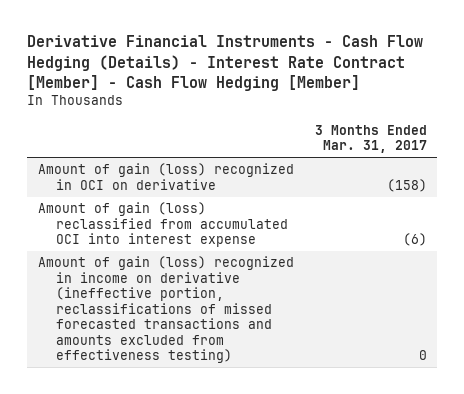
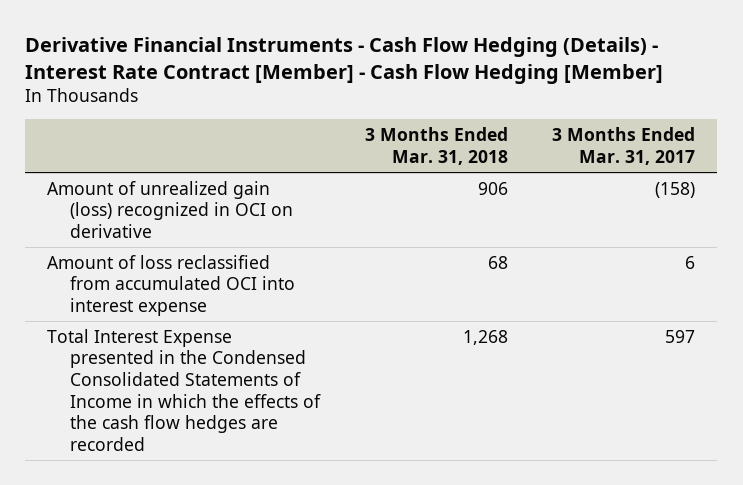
none -> [364,127,508,165] 3 Months Ended Mar. 31, 2018
[37,256,294,364] Amount of gain (loss) recognized in income on derivative (ineffective portion, reclassifications of missed forecasted transactions and amounts excluded from effectiveness testing) -> none
[37,163,294,190] Amount of gain (loss) recognized in OCI on derivative -> [47,180,294,239] Amount of unrealized gain (loss) recognized in OCI on derivative
[37,202,288,248] Amount of gain (loss) reclassified from accumulated OCI into interest expense -> [47,254,296,317] Amount of loss reclassified from accumulated OCI into interest expense
[402,233,427,247] (6) -> [685,255,696,269] 6
none -> [47,328,322,452] Total Interest Expense presented in the Condensed Consolidated Statements of Income in which the effects of the cash flow hedges are recorded

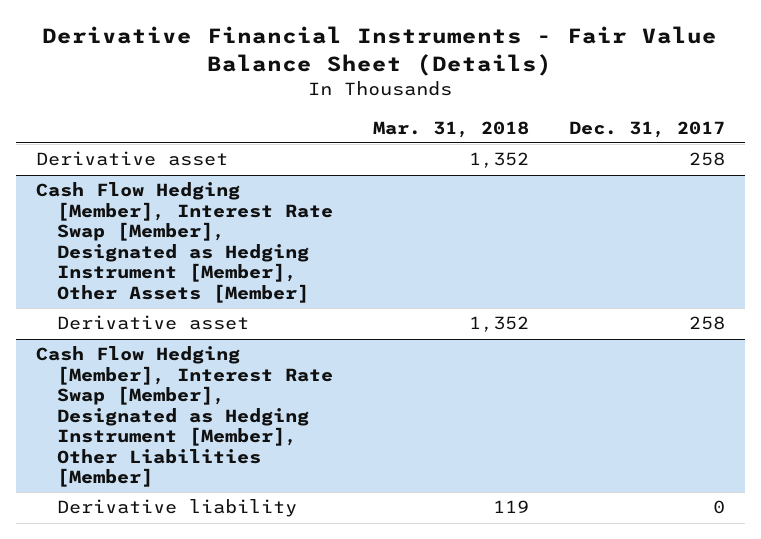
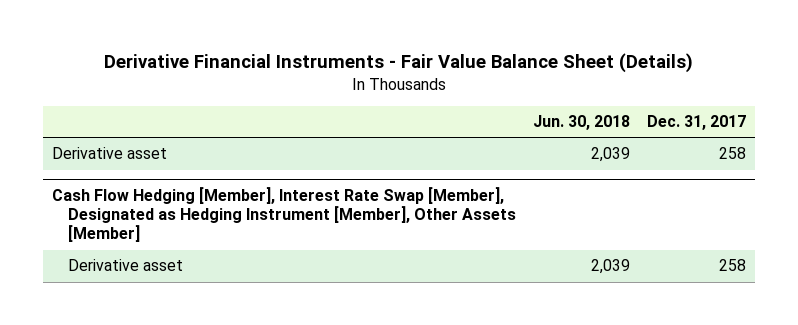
[372,120,529,138] Mar. 31, 2018 -> none
none -> [533,115,631,131] Jun. 30, 2018
[35,346,333,488] Cash Flow Hedging [Member], Interest Rate Swap [Member], Designated as Hedging Instrument [Member], Other Liabilities [Member] -> none
[56,499,297,518] Derivative liability -> none

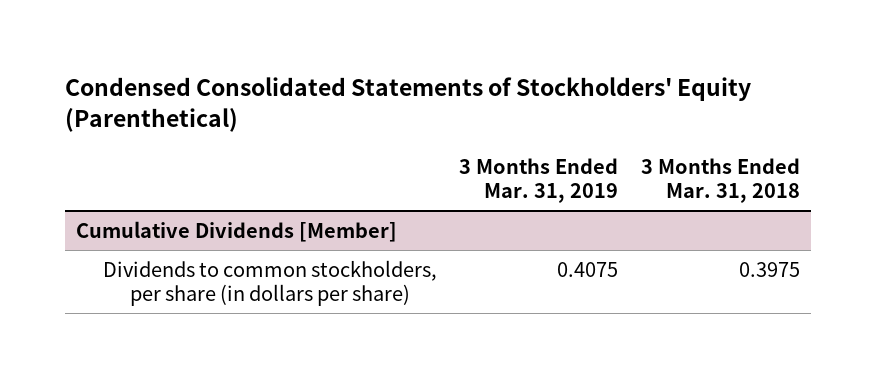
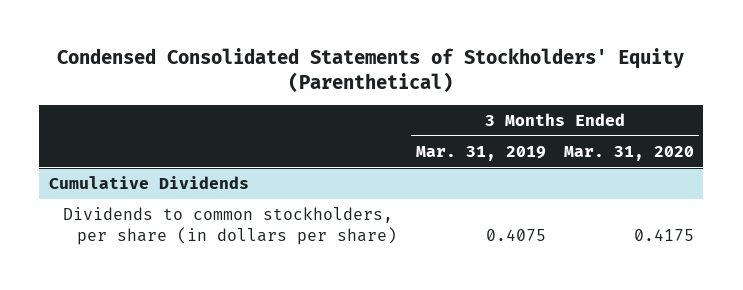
[640,157,800,204] 3 Months Ended Mar. 31, 2018 -> none
none -> [564,145,695,161] Mar. 31, 2020
[75,221,397,243] Cumulative Dividends [Member] -> [48,176,249,190] Cumulative Dividends

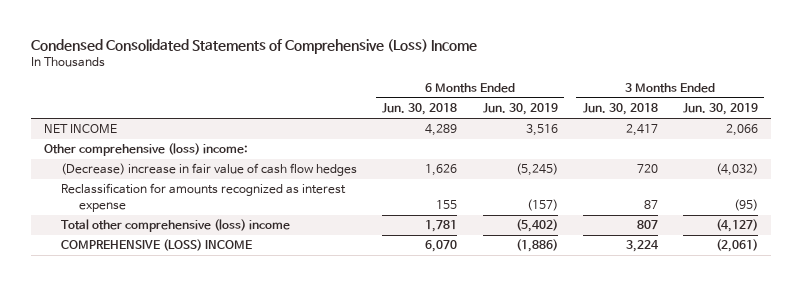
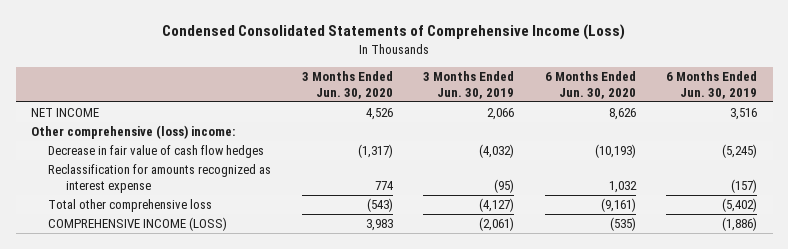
[30,38,477,54] Condensed Consolidated Statements of Comprehensive (Loss) Income -> [162,23,626,40] Condensed Consolidated Statements of Comprehensive Income (Loss)
[382,103,458,116] Jun. 30, 2018 -> none
[582,103,658,116] Jun. 30, 2018 -> none
none -> [301,70,393,99] 3 Months Ended Jun. 30, 2020
none -> [544,70,636,99] 6 Months Ended Jun. 30, 2020
[61,163,358,177] (Decrease) increase in fair value of cash flow hedges -> [48,145,265,159] Decrease in fair value of cash flow hedges
[61,219,291,233] Total other comprehensive (loss) income -> [48,199,213,213] Total other comprehensive loss
[61,239,253,252] COMPREHENSIVE (LOSS) INCOME -> [48,217,228,232] COMPREHENSIVE INCOME (LOSS)

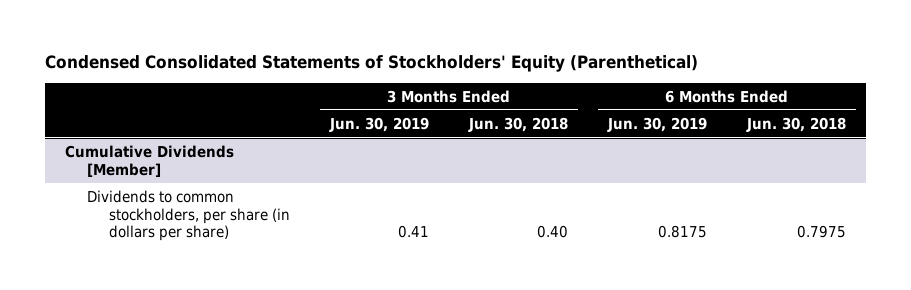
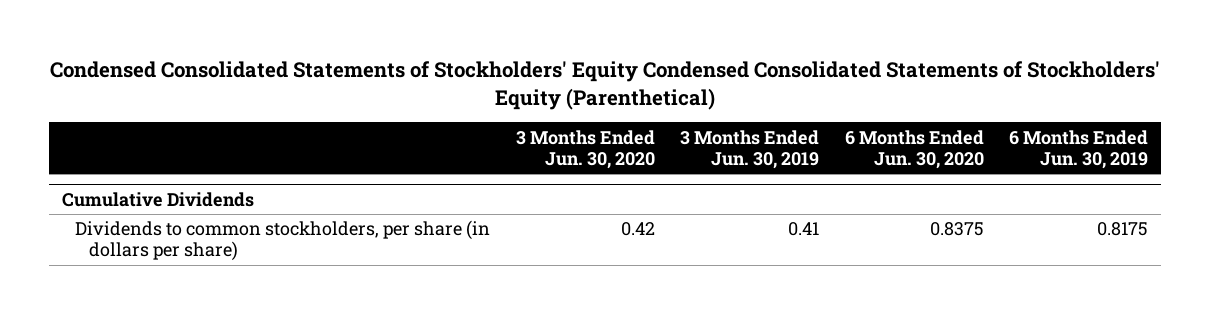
[44,54,698,72] Condensed Consolidated Statements of Stockholders' Equity (Parenthetical) -> [50,61,1161,110] Condensed Consolidated Statements of Stockholders' Equity Condensed Consolidated Statements of Stockholders' Equity (Parenthetical)
[467,116,568,132] Jun. 30, 2018 -> none
[746,116,847,132] Jun. 30, 2018 -> none
none -> [515,129,655,169] 3 Months Ended Jun. 30, 2020
none -> [844,129,984,169] 6 Months Ended Jun. 30, 2020
[64,144,234,177] Cumulative Dividends [Member] -> [62,191,255,207] Cumulative Dividends

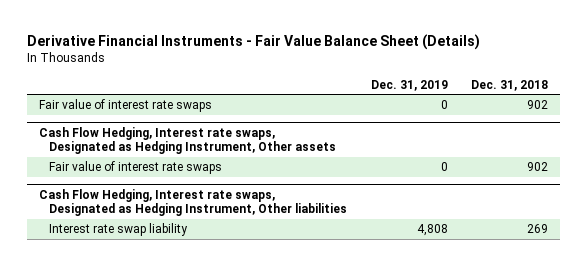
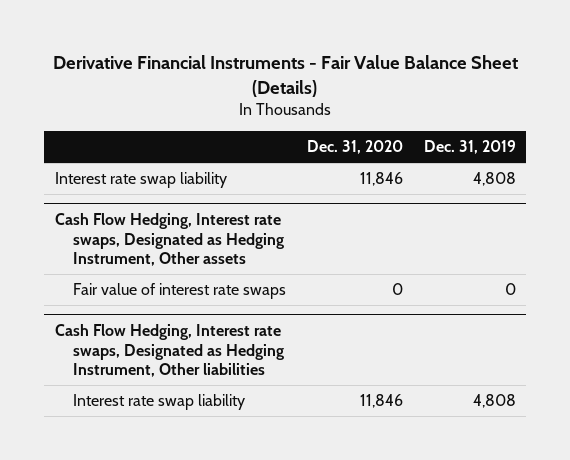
[471,79,549,91] Dec. 31, 2018 -> none
none -> [306,140,403,155] Dec. 31, 2020
[39,99,213,113] Fair value of interest rate swaps -> none
none -> [54,172,227,189] Interest rate swap liability

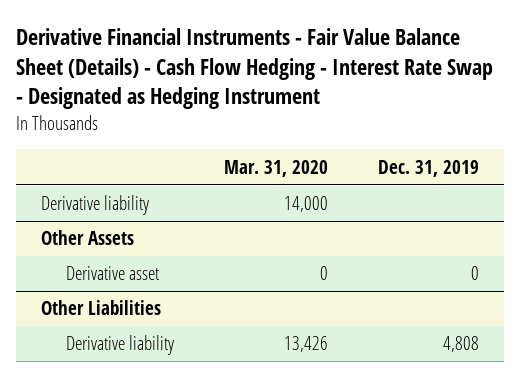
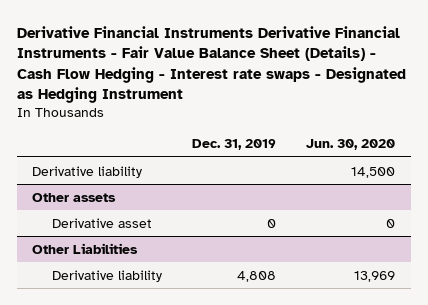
[15,28,493,110] Derivative Financial Instruments - Fair Value Balance Sheet (Details) - Cash Flow Hedging - Interest Rate Swap - Designated as Hedging Instrument -> [17,25,407,104] Derivative Financial Instruments Derivative Financial Instruments - Fair Value Balance Sheet (Details) - Cash Flow Hedging - Interest rate swaps - Designated as Hedging Instrument
[224,159,329,177] Mar. 31, 2020 -> none
none -> [306,139,396,151] Jun. 30, 2020
[40,230,134,246] Other Assets -> [32,192,117,202] Other assets

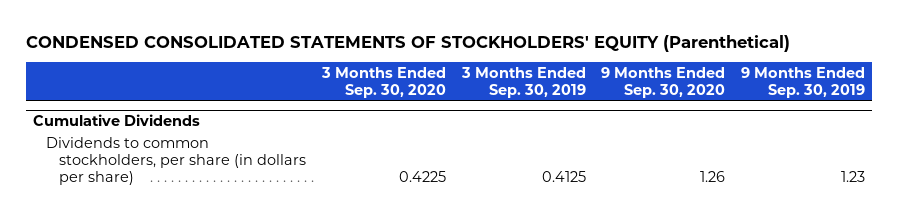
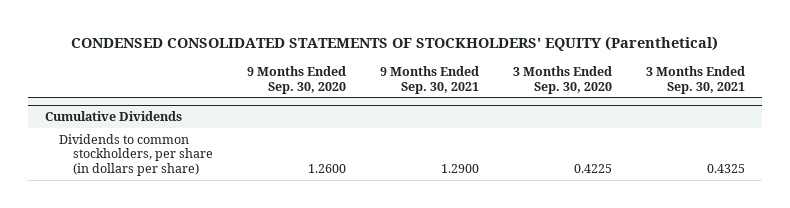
[460,67,586,98] 3 Months Ended Sep. 30, 2019 -> none
[740,67,865,98] 9 Months Ended Sep. 30, 2019 -> none
none -> [379,66,479,94] 9 Months Ended Sep. 30, 2021
none -> [645,66,745,94] 3 Months Ended Sep. 30, 2021
[700,170,726,182] 1.26 -> [308,164,347,174] 1.2600

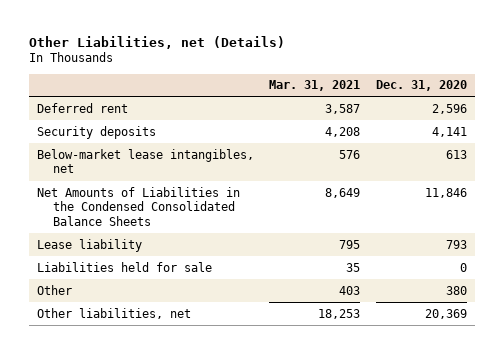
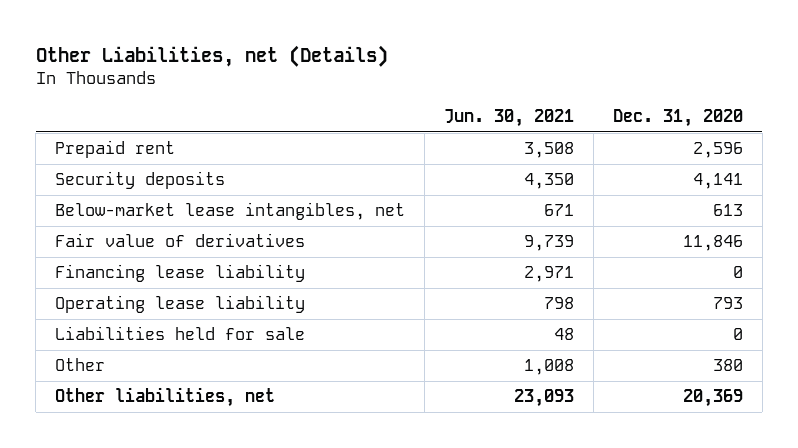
[269,80,361,92] Mar. 31, 2021 -> none
none -> [444,108,575,127] Jun. 30, 2021
[36,102,128,113] Deferred rent -> [55,140,176,159] Prepaid rent
[36,186,240,226] Net Amounts of Liabilities in the Condensed Consolidated Balance Sheets -> [55,233,306,248] Fair value of derivatives
none -> [55,264,306,283] Financing lease liability
[36,238,142,252] Lease liability -> [55,295,306,314] Operating lease liability

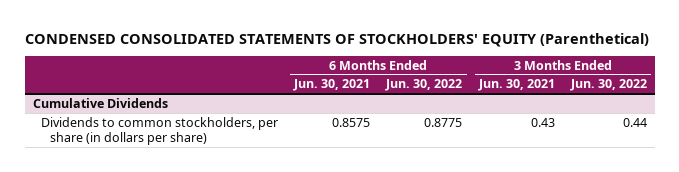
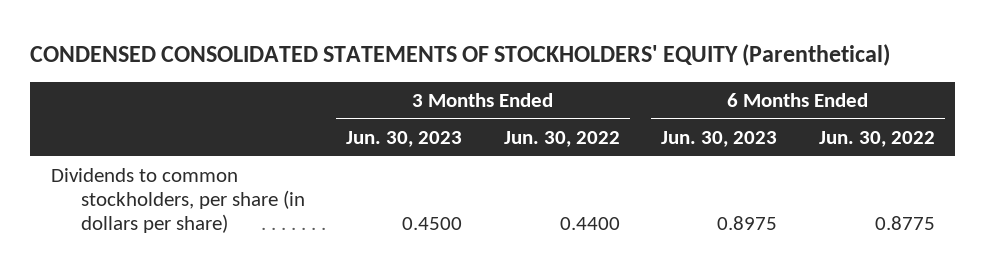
[293,79,371,92] Jun. 30, 2021 -> none
[477,79,555,92] Jun. 30, 2021 -> none
none -> [346,130,463,147] Jun. 30, 2023
none -> [661,130,778,147] Jun. 30, 2023
[32,97,168,108] Cumulative Dividends -> none
[622,117,647,127] 0.44 -> [559,217,620,231] 0.4400

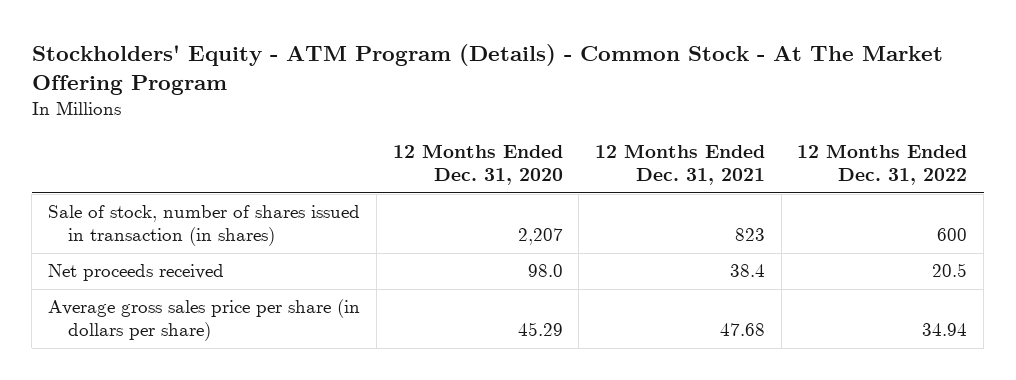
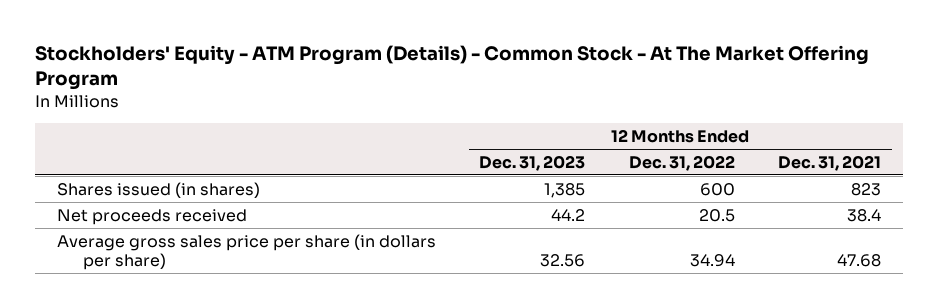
[392,144,563,186] 12 Months Ended Dec. 31, 2020 -> none
none -> [479,154,586,171] Dec. 31, 2023
[48,205,361,247] Sale of stock, number of shares issued in transaction (in shares) -> [57,181,261,198] Shares issued (in shares)

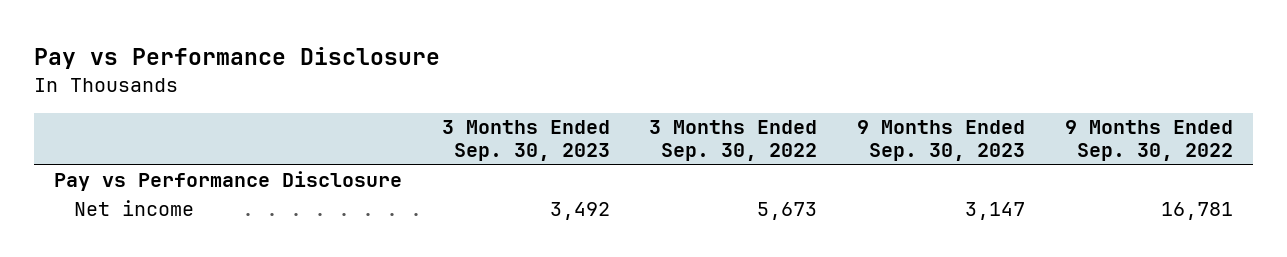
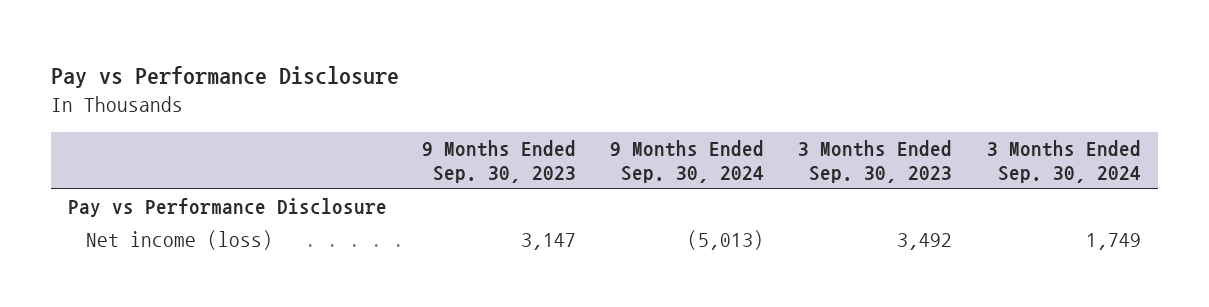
[649,120,818,162] 3 Months Ended Sep. 30, 2022 -> none
[1064,120,1233,162] 9 Months Ended Sep. 30, 2022 -> none
none -> [610,139,765,183] 9 Months Ended Sep. 30, 2024
none -> [986,139,1141,183] 3 Months Ended Sep. 30, 2024
[74,199,195,216] Net income -> [85,229,273,250] Net income (loss)

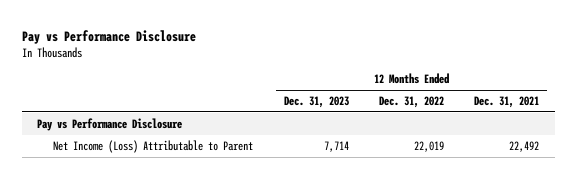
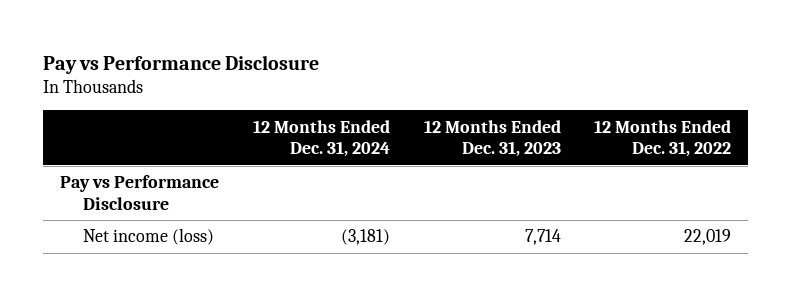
[474,96,540,109] Dec. 31, 2021 -> none
none -> [252,119,390,158] 12 Months Ended Dec. 31, 2024
[53,139,254,153] Net Income (Loss) Attributable to Parent -> [82,228,214,246] Net income (loss)

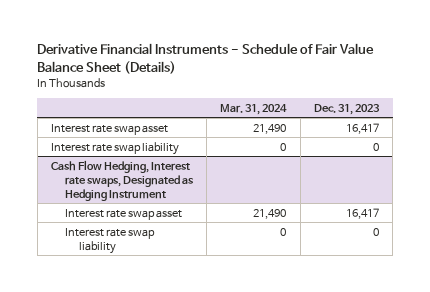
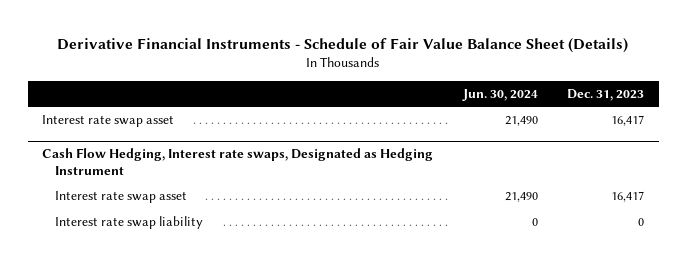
[220,103,288,115] Mar. 31, 2024 -> none
none -> [461,89,538,102] Jun. 30, 2024
[50,141,179,155] Interest rate swap liability -> none

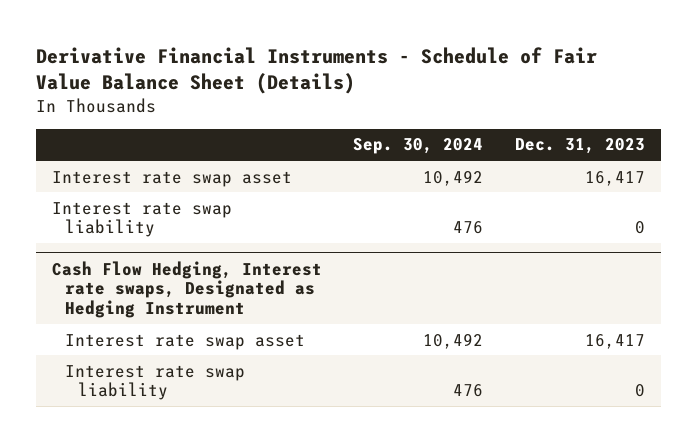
[461,89,538,102] Jun. 30, 2024 -> none
none -> [353,138,484,155] Sep. 30, 2024
none -> [52,201,233,238] Interest rate swap liability

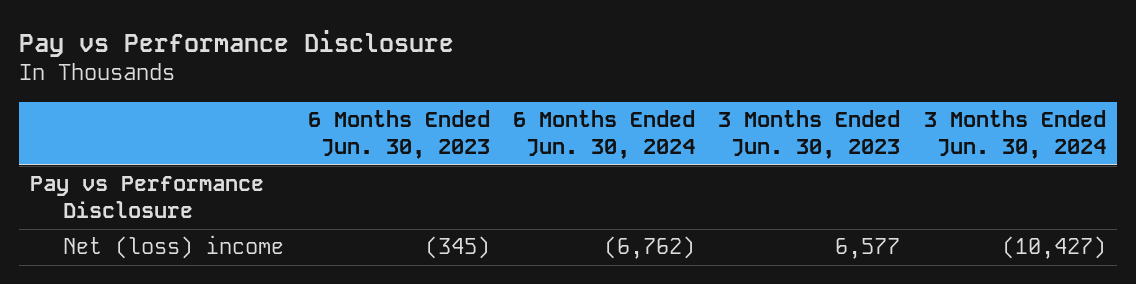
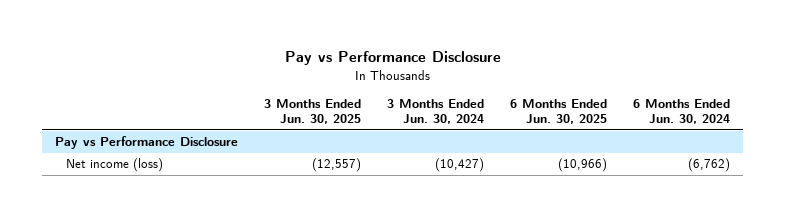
[307,110,490,160] 6 Months Ended Jun. 30, 2023 -> none
[718,110,901,160] 3 Months Ended Jun. 30, 2023 -> none
none -> [264,98,362,125] 3 Months Ended Jun. 30, 2025
none -> [509,98,607,125] 6 Months Ended Jun. 30, 2025
[63,235,285,260] Net (loss) income -> [65,158,163,173] Net income (loss)

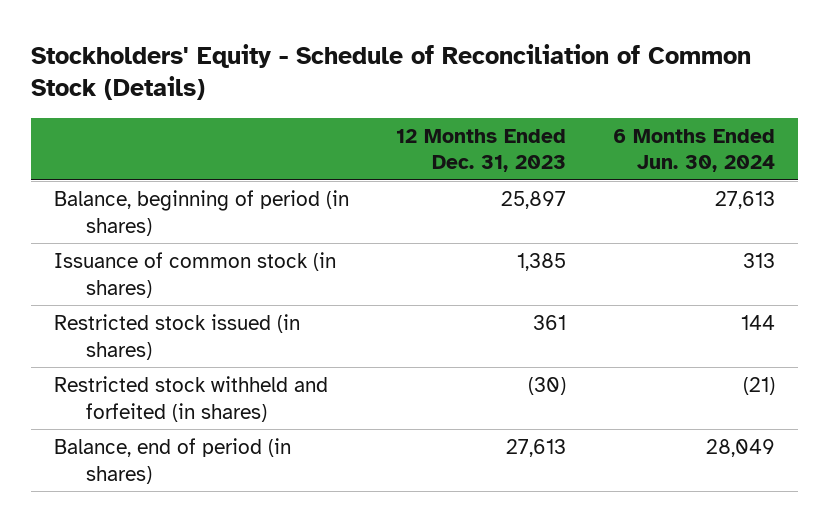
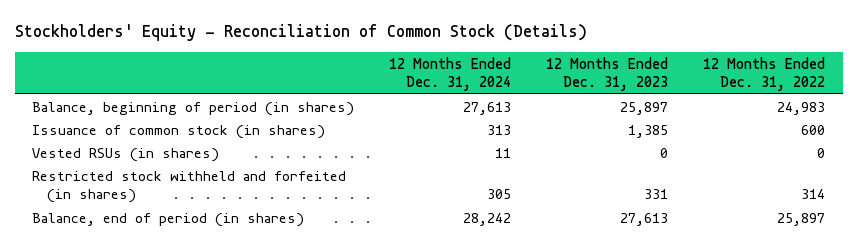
[30,43,751,101] Stockholders' Equity - Schedule of Reconciliation of Common Stock (Details) -> [14,24,587,42] Stockholders' Equity - Reconciliation of Common Stock (Details)
[613,128,776,173] 6 Months Ended Jun. 30, 2024 -> none
none -> [389,56,512,92] 12 Months Ended Dec. 31, 2024
none -> [703,56,826,92] 12 Months Ended Dec. 31, 2022
[54,375,329,422] Restricted stock withheld and forfeited (in shares) -> none
none -> [32,147,220,162] Vested RSUs (in shares)
[54,313,301,360] Restricted stock issued (in shares) -> [32,170,347,204] Restricted stock withheld and forfeited (in shares)
[533,314,567,330] 361 -> [644,189,669,200] 331

